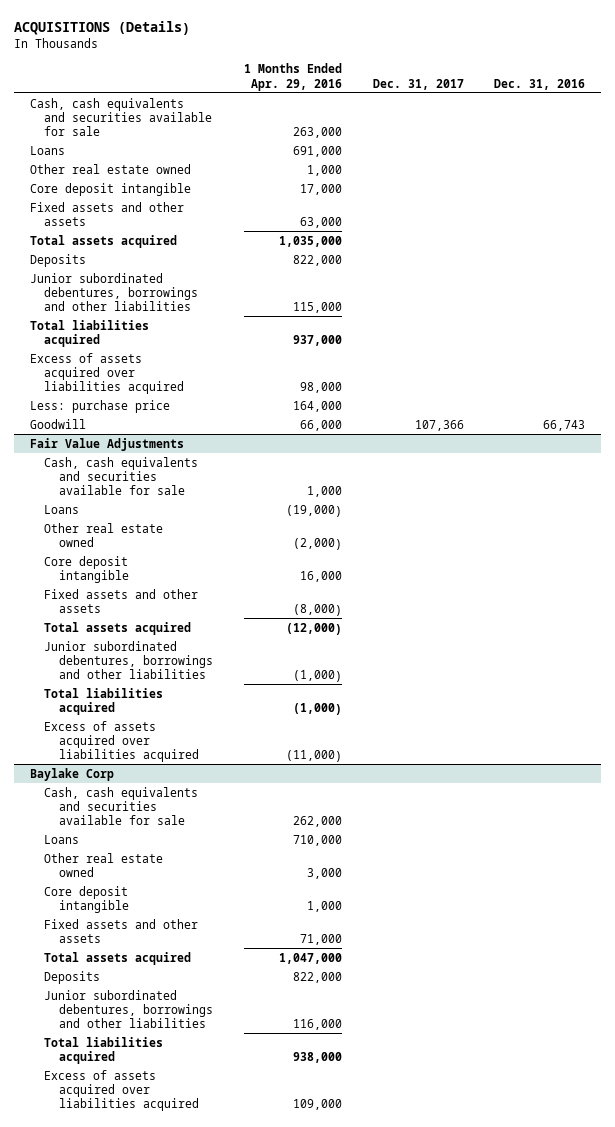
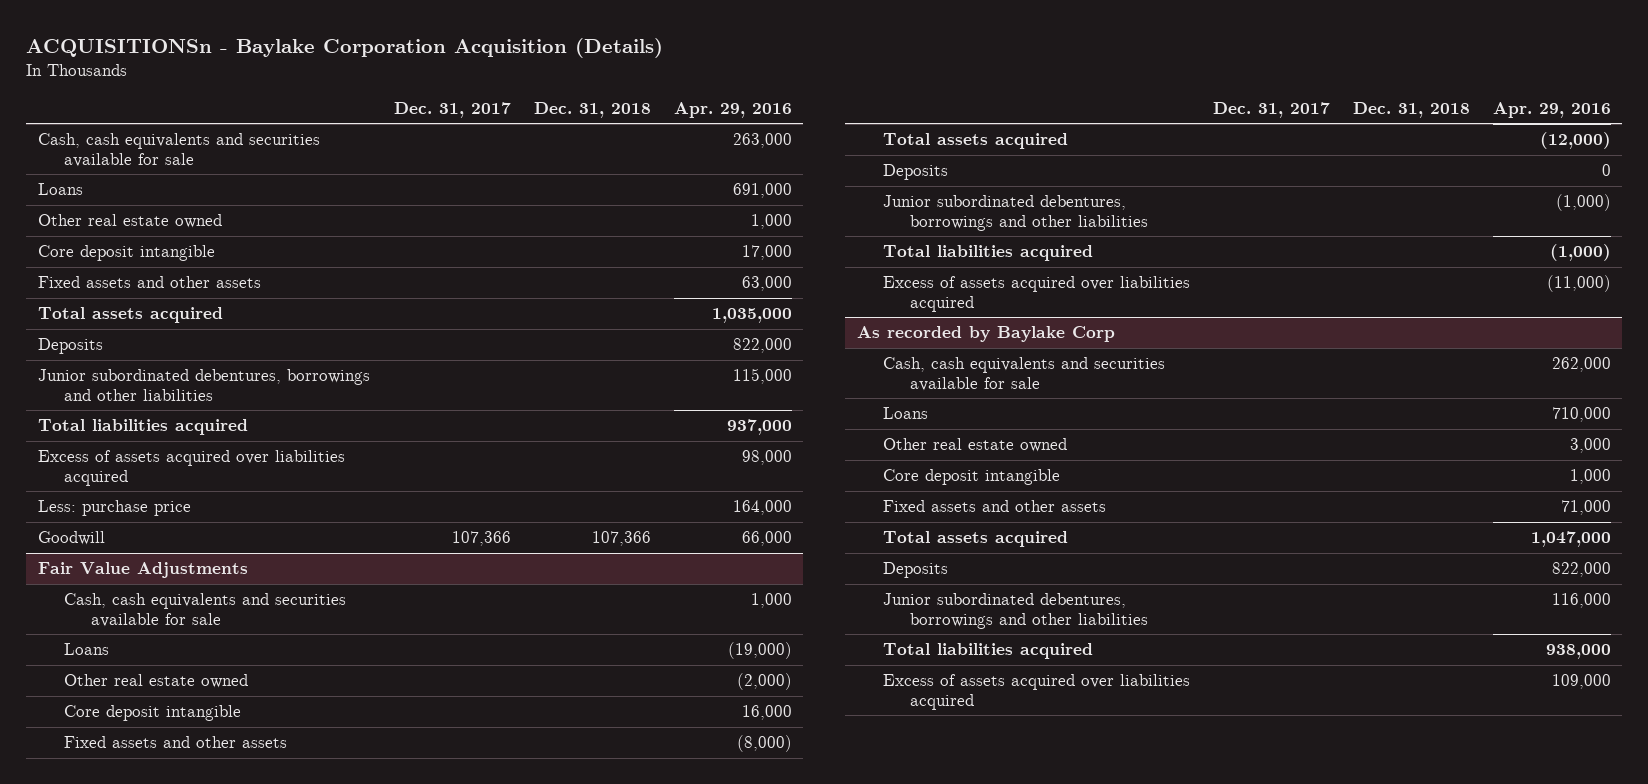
[14,21,191,36] ACQUISITIONS (Details) -> [26,37,664,58] ACQUISITIONSn - Baylake Corporation Acquisition (Details)
[244,63,343,91] 1 Months Ended Apr. 29, 2016 -> none
[494,78,586,90] Dec. 31, 2016 -> none
none -> [533,101,651,118] Dec. 31, 2018
none -> [673,101,792,118] Apr. 29, 2016
none -> [883,164,949,181] Deposits
[29,767,114,781] Baylake Corp -> [856,326,1115,343] As recorded by Baylake Corp

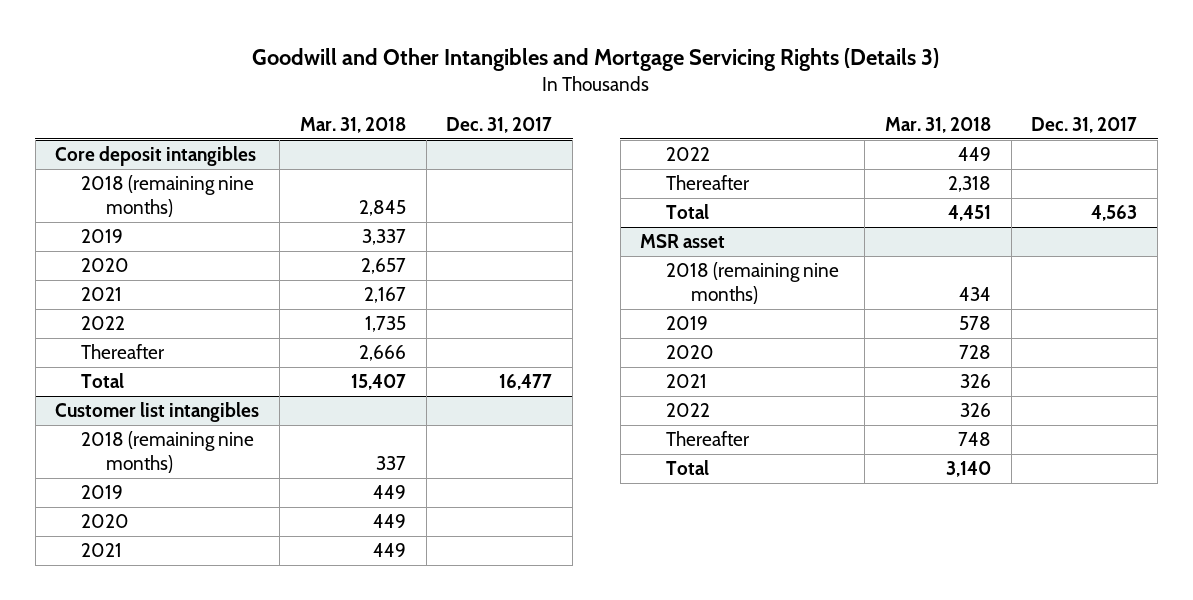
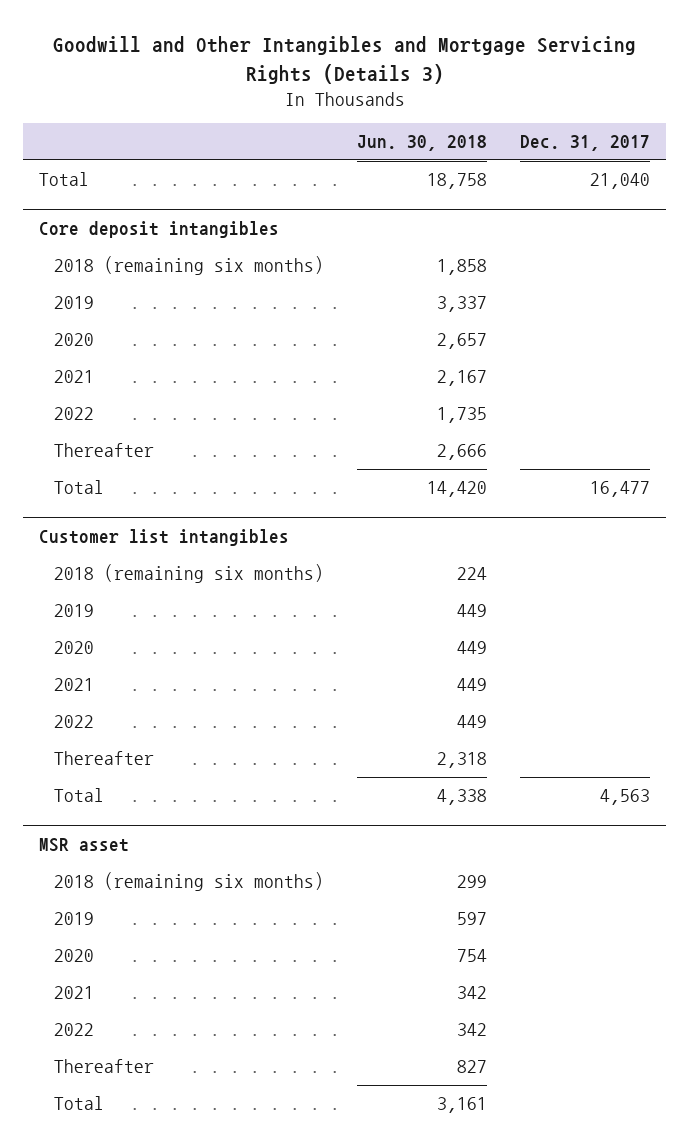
[299,116,406,133] Mar. 31, 2018 -> none
none -> [356,135,487,152] Jun. 30, 2018
none -> [39,172,90,187] Total
[80,175,254,218] 2018 (remaining nine months) -> [54,256,325,276] 2018 (remaining six months)
[80,431,254,474] 2018 (remaining nine months) -> [54,564,325,584] 2018 (remaining six months)
[665,262,839,305] 2018 (remaining nine months) -> [54,872,325,892] 2018 (remaining six months)

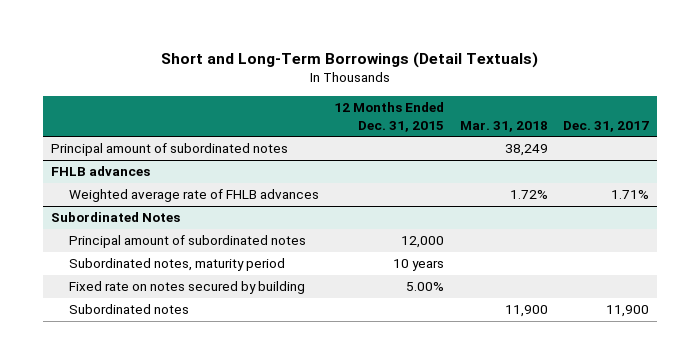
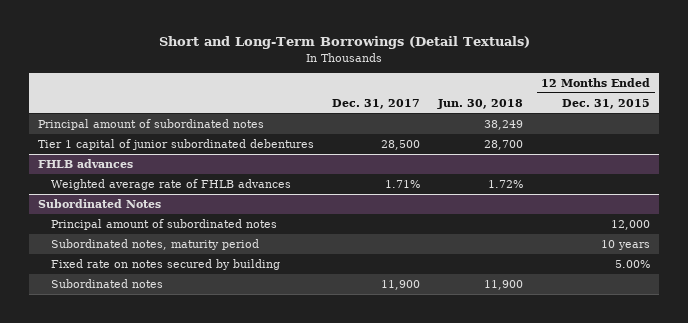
[459,120,548,132] Mar. 31, 2018 -> none
none -> [437,99,524,110] Jun. 30, 2018
none -> [37,139,314,151] Tier 1 capital of junior subordinated debentures

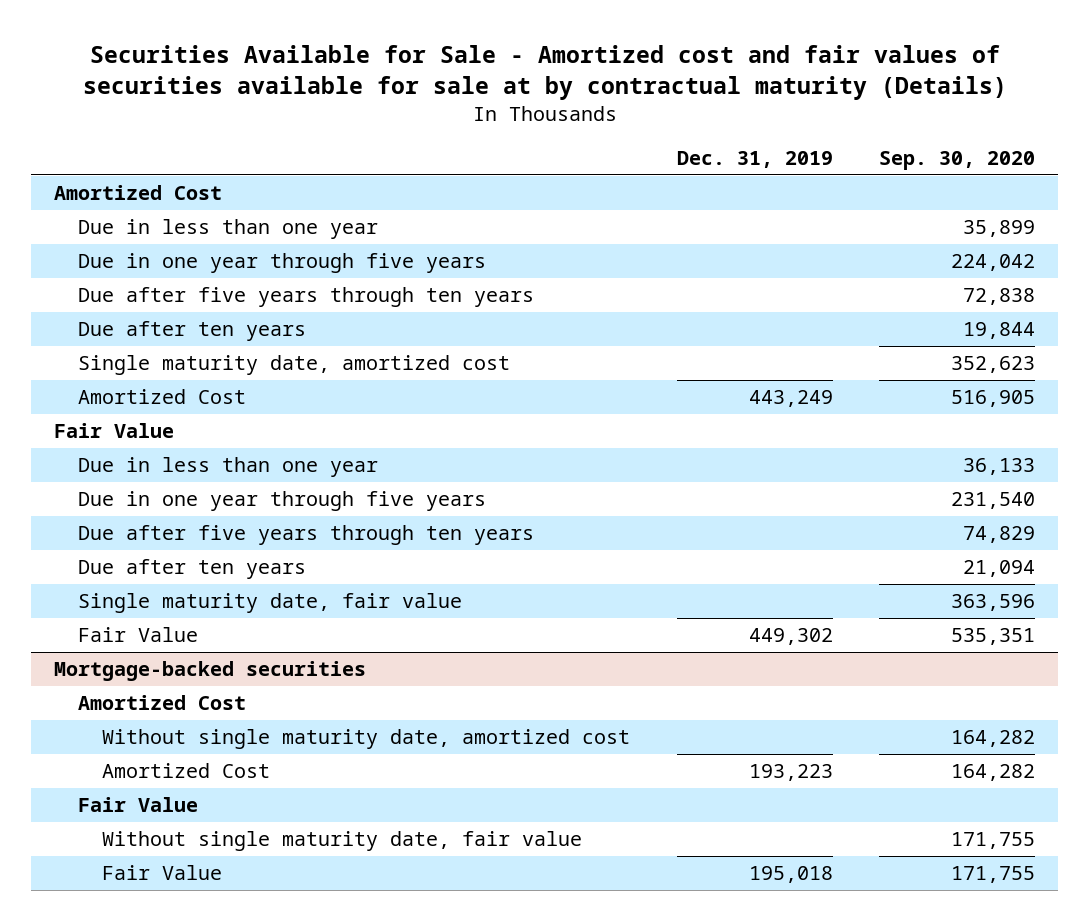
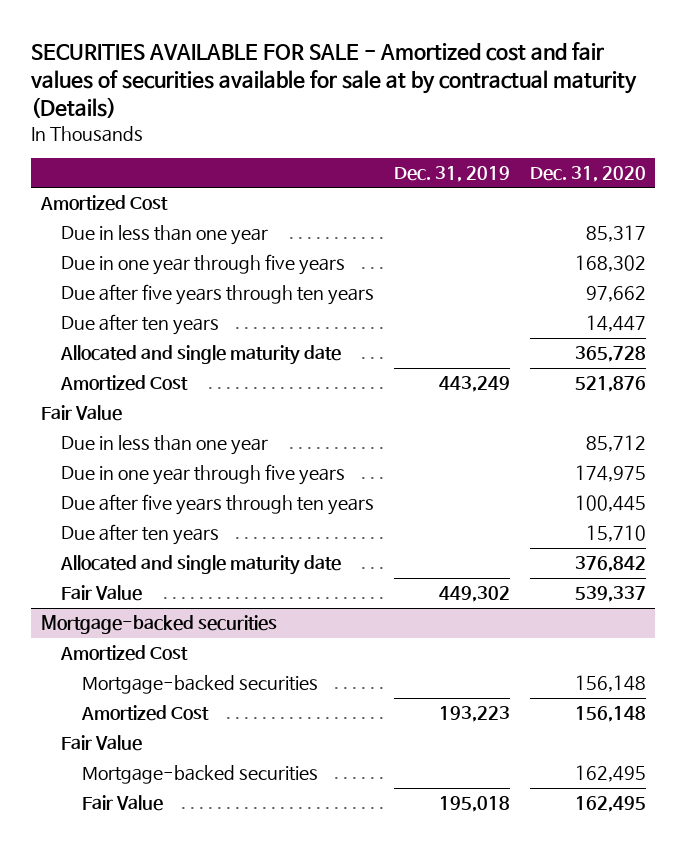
[82,44,1007,100] Securities Available for Sale - Amortized cost and fair values of securities available for sale at by contractual maturity (Details) -> [29,41,637,119] SECURITIES AVAILABLE FOR SALE - Amortized cost and fair values of securities available for sale at by contractual maturity (Details)
[878,151,1035,171] Sep. 30, 2020 -> none
none -> [529,166,646,183] Dec. 31, 2020
[78,355,511,376] Single maturity date, amortized cost -> [60,345,342,366] Allocated and single maturity date
[78,593,463,614] Single maturity date, fair value -> [60,555,342,576] Allocated and single maturity date
[102,729,631,750] Without single maturity date, amortized cost -> [81,675,318,695] Mortgage-backed securities
[102,831,583,852] Without single maturity date, fair value -> [81,765,318,785] Mortgage-backed securities

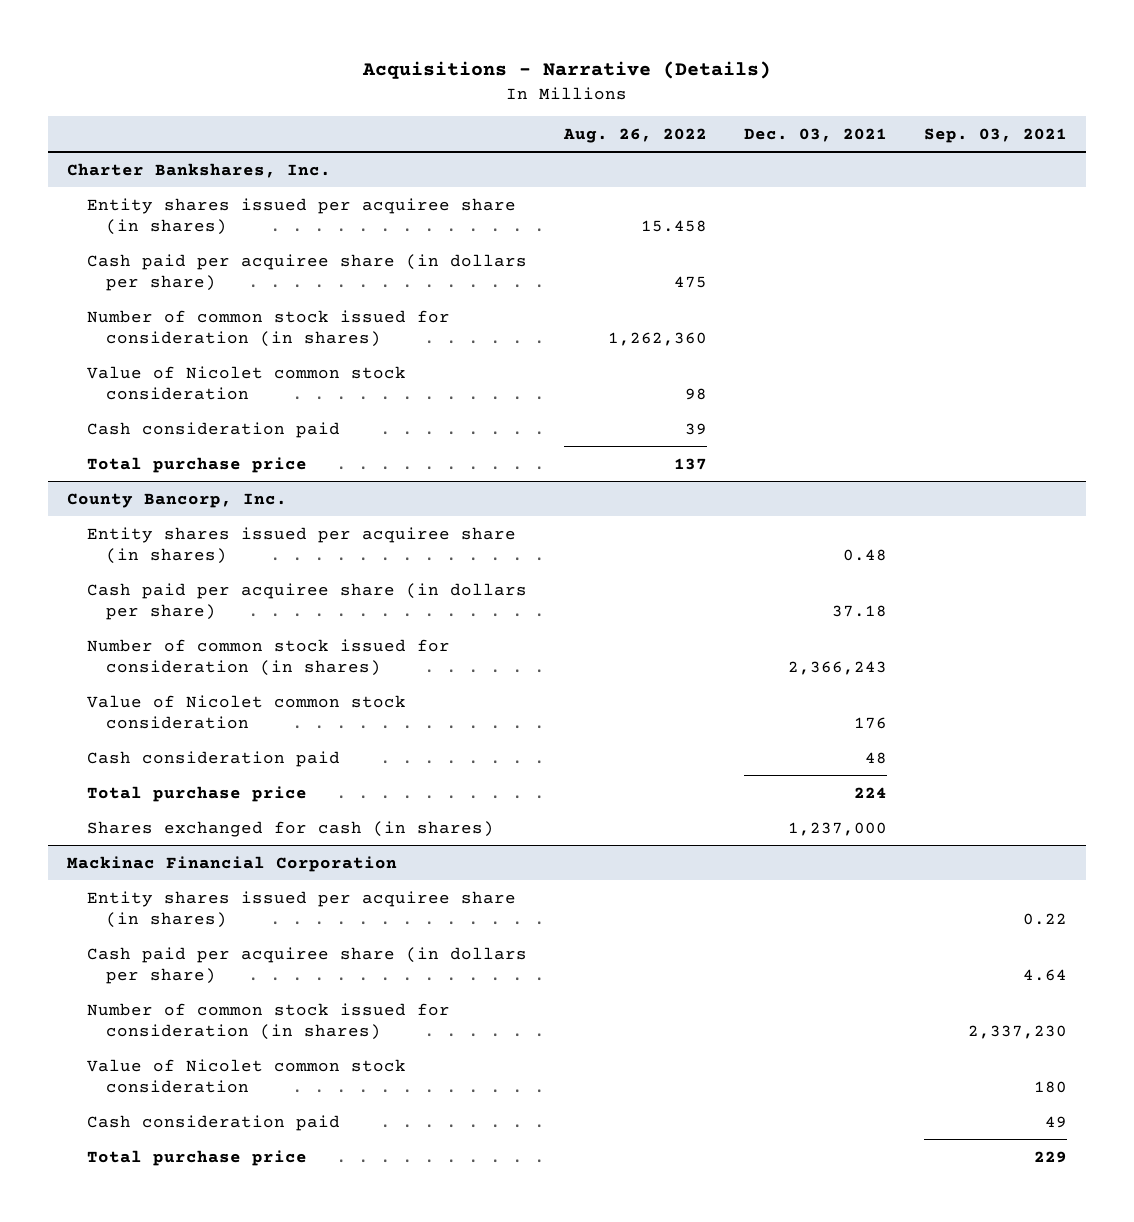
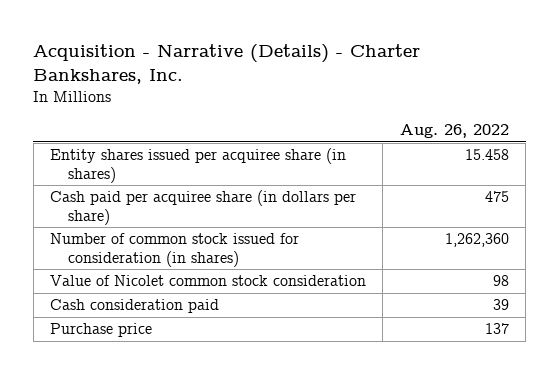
[362,61,772,80] Acquisitions - Narrative (Details) -> [33,44,421,85] Acquisition - Narrative (Details) - Charter Bankshares, Inc.
[744,127,888,142] Dec. 03, 2021 -> none
[924,127,1068,143] Sep. 03, 2021 -> none
[66,162,331,178] Charter Bankshares, Inc. -> none
[66,492,287,508] County Bancorp, Inc. -> none
[86,526,516,564] Entity shares issued per acquiree share (in shares) -> none
[86,582,527,620] Cash paid per acquiree share (in dollars per share) -> none
[86,638,450,676] Number of common stock issued for consideration (in shares) -> none
[86,694,406,729] Value of Nicolet common stock consideration -> none
[86,750,340,767] Cash consideration paid -> none
[86,785,307,802] Total purchase price -> none
[86,820,494,837] Shares exchanged for cash (in shares) -> none
[66,855,397,872] Mackinac Financial Corporation -> none
[86,890,516,928] Entity shares issued per acquiree share (in shares) -> none
[86,946,527,984] Cash paid per acquiree share (in dollars per share) -> none
[86,1002,450,1040] Number of common stock issued for consideration (in shares) -> none
[86,1058,406,1093] Value of Nicolet common stock consideration -> none
[86,1114,340,1131] Cash consideration paid -> none
[86,1149,307,1166] Total purchase price -> none
[86,456,307,473] Total purchase price -> [49,323,152,338] Purchase price

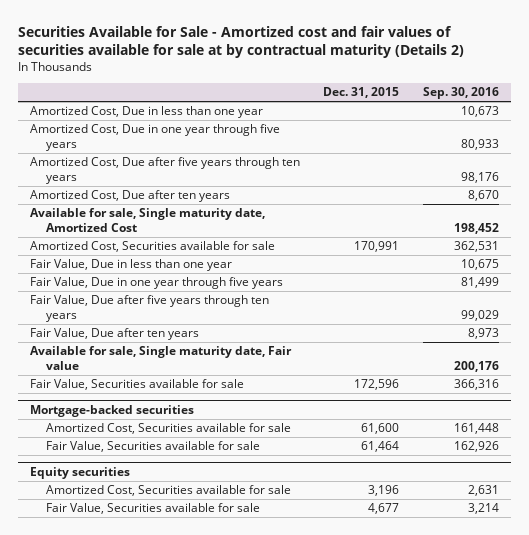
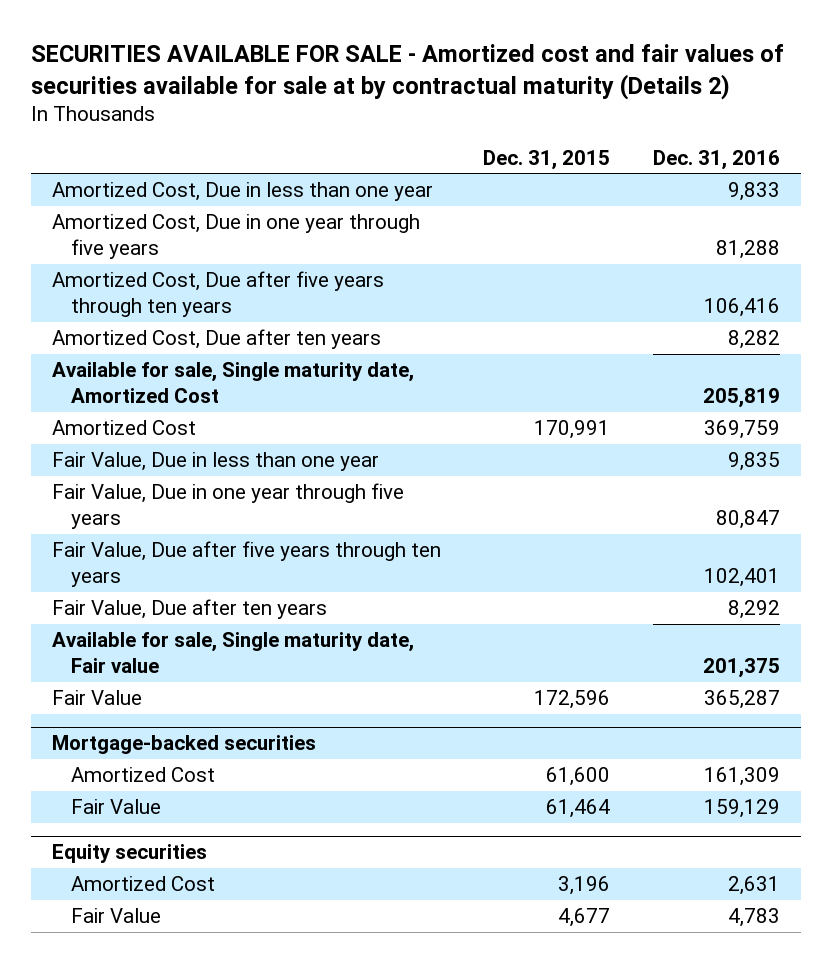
[18,25,465,58] Securities Available for Sale - Amortized cost and fair values of securities available for sale at by contractual maturity (Details 2) -> [30,44,784,100] SECURITIES AVAILABLE FOR SALE - Amortized cost and fair values of securities available for sale at by contractual maturity (Details 2)
[422,87,499,100] Sep. 30, 2016 -> none
none -> [652,149,780,170] Dec. 31, 2016
[29,241,275,253] Amortized Cost, Securities available for sale -> [52,420,197,436] Amortized Cost
[29,379,244,391] Fair Value, Securities available for sale -> [52,690,143,706] Fair Value
[45,423,291,435] Amortized Cost, Securities available for sale -> [70,767,215,783] Amortized Cost
[45,441,260,453] Fair Value, Securities available for sale -> [70,799,161,815] Fair Value
[45,485,291,497] Amortized Cost, Securities available for sale -> [70,876,215,892] Amortized Cost
[45,503,260,515] Fair Value, Securities available for sale -> [70,908,161,924] Fair Value

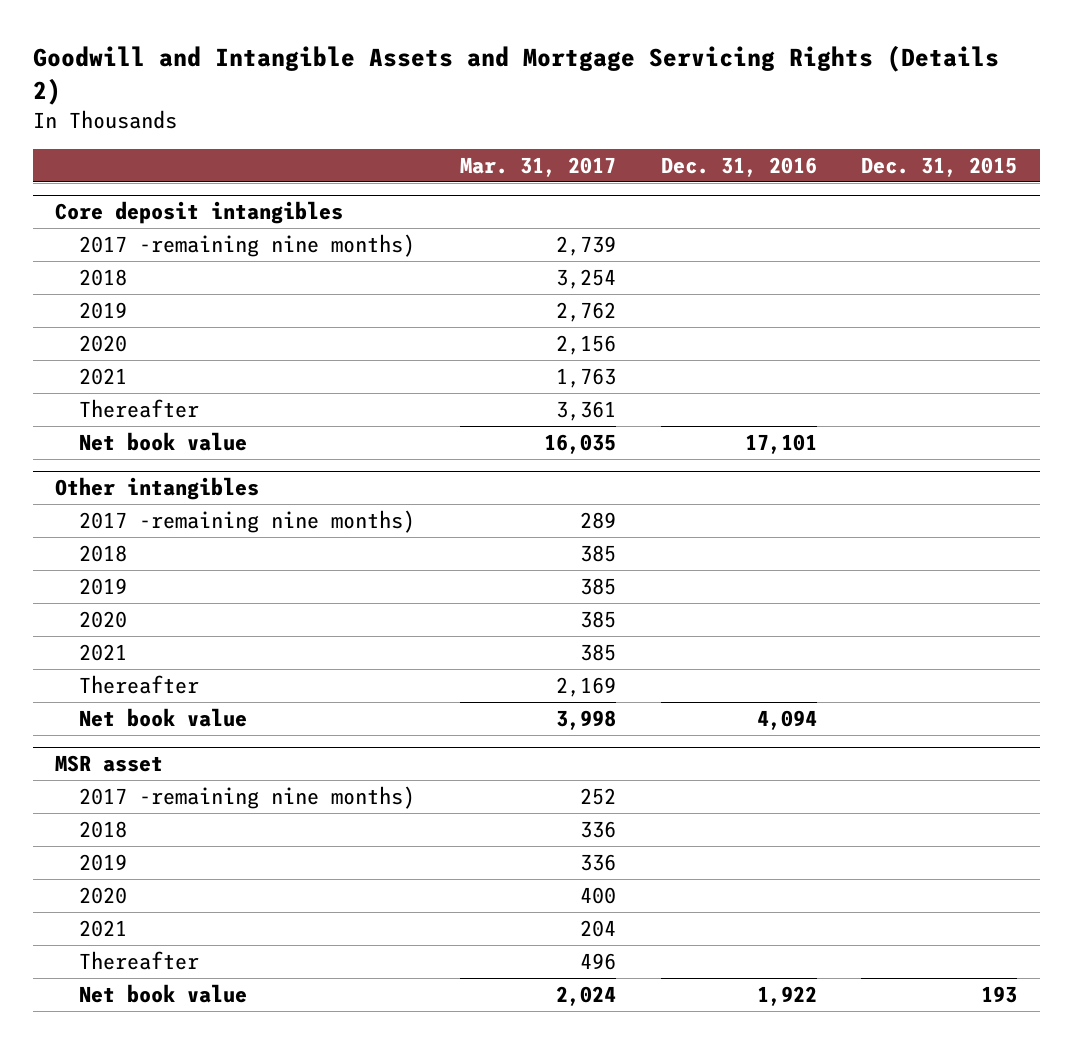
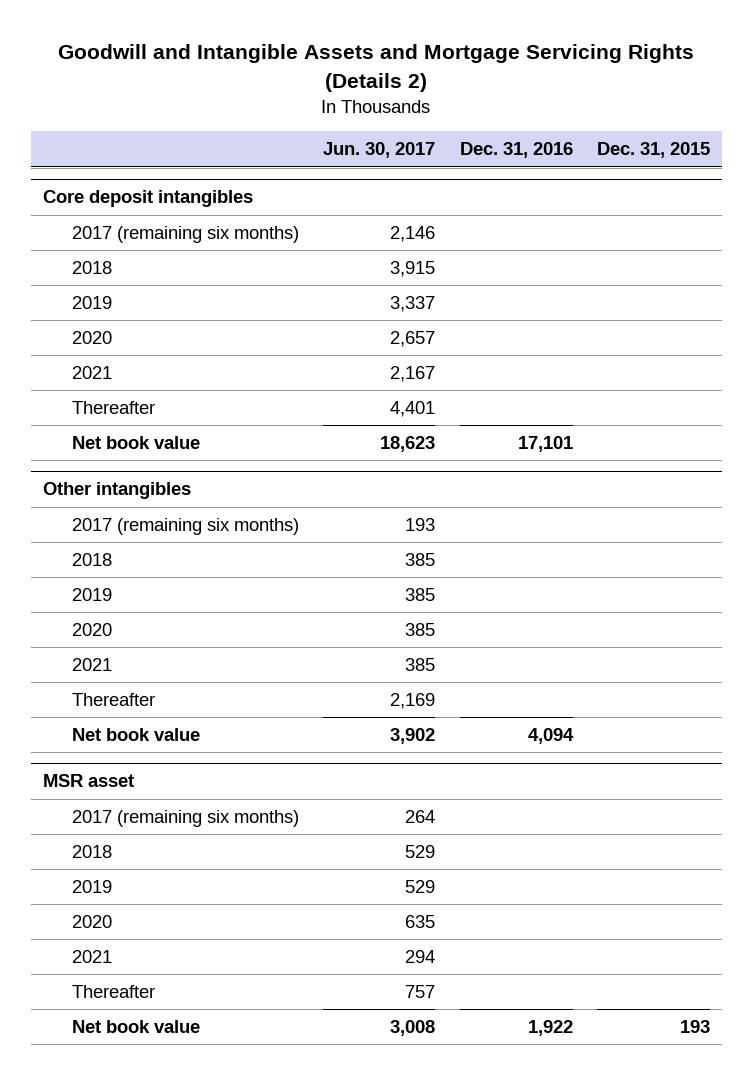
[459,156,616,177] Mar. 31, 2017 -> none
none -> [323,142,436,159] Jun. 30, 2017
[79,233,416,257] 2017 -remaining nine months) -> [72,226,300,244] 2017 (remaining six months)
[79,509,416,533] 2017 -remaining nine months) -> [72,518,300,536] 2017 (remaining six months)
[79,785,416,809] 2017 -remaining nine months) -> [72,810,300,828] 2017 (remaining six months)

